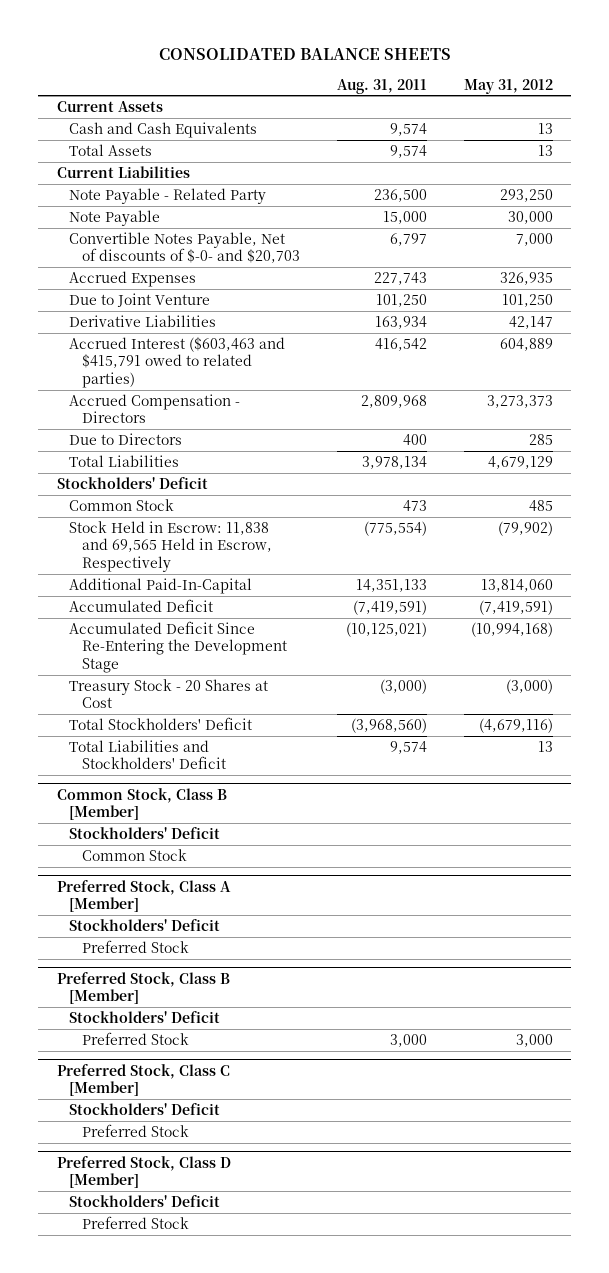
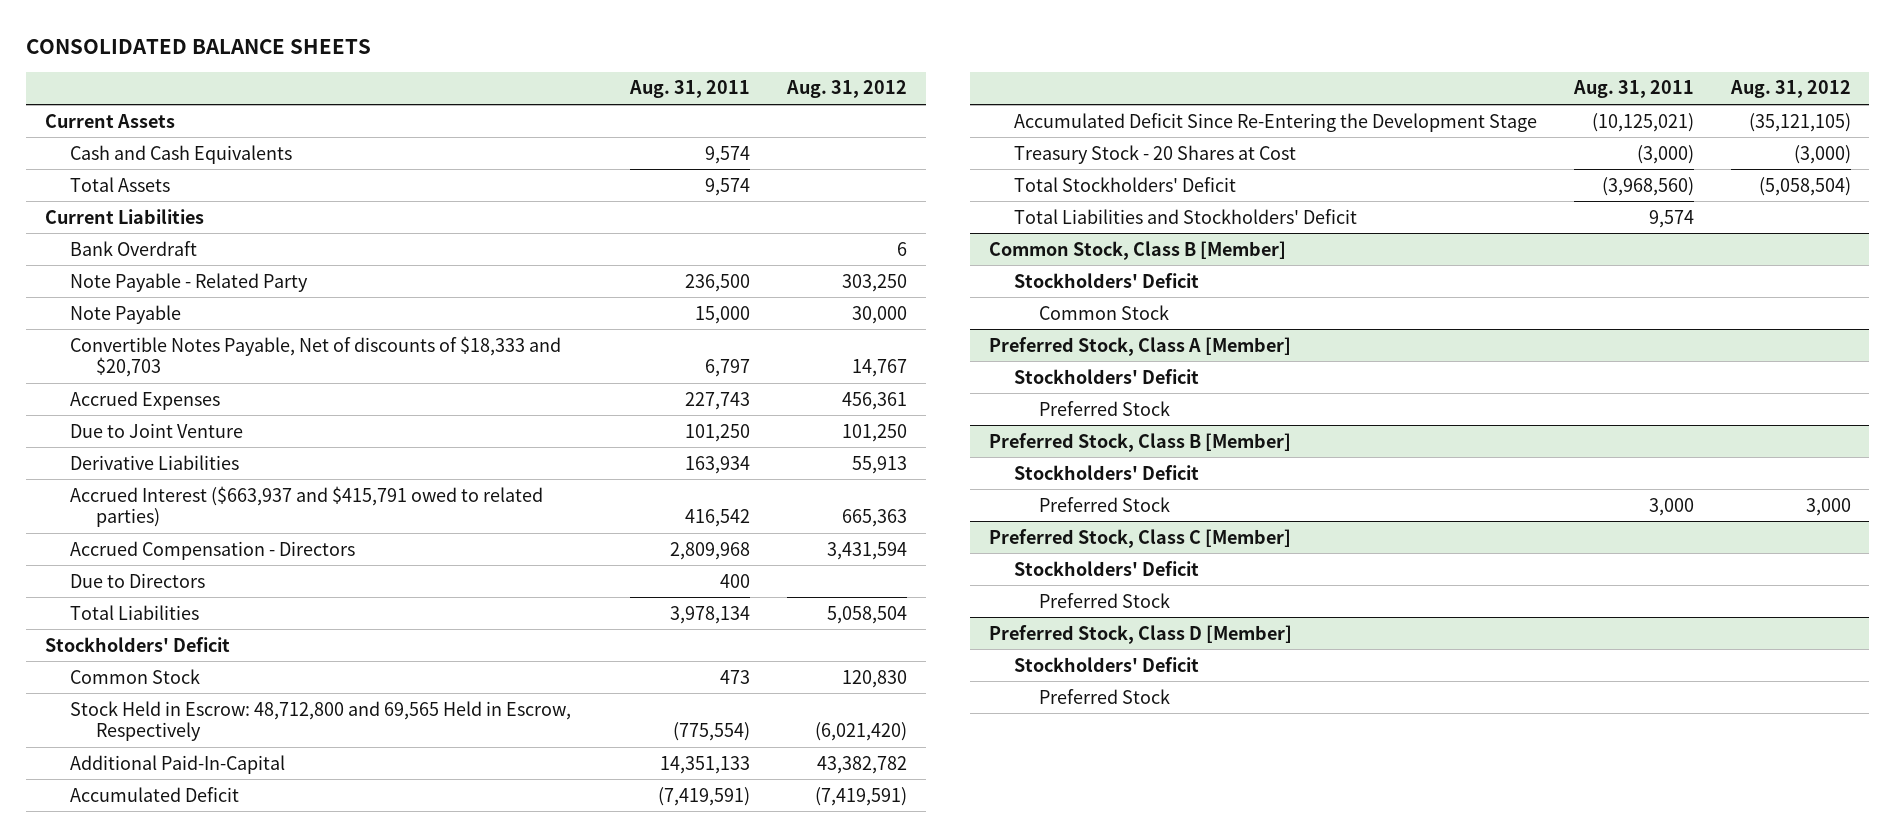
[463,78,553,94] May 31, 2012 -> none
none -> [786,80,908,99] Aug. 31, 2012
none -> [70,240,198,256] Bank Overdraft
[69,231,300,264] Convertible Notes Payable, Net of discounts of $-0- and $20,703 -> [70,335,562,378] Convertible Notes Payable, Net of discounts of $18,333 and $20,703
[69,336,286,389] Accrued Interest ($603,463 and $415,791 owed to related parties) -> [70,485,544,528] Accrued Interest ($663,937 and $415,791 owed to related parties)
[69,520,272,573] Stock Held in Escrow: 11,838 and 69,565 Held in Escrow, Respectively -> [70,700,572,742] Stock Held in Escrow: 48,712,800 and 69,565 Held in Escrow, Respectively

